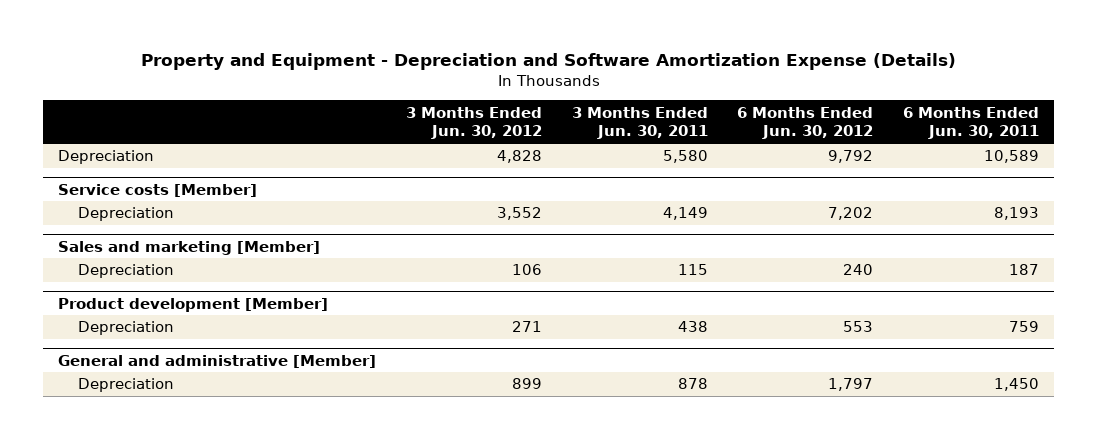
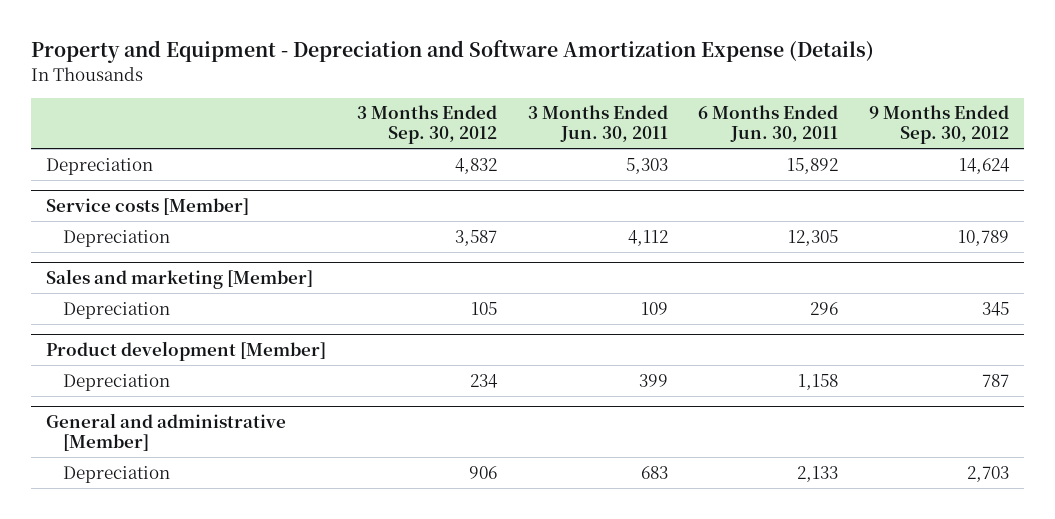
[406,106,543,140] 3 Months Ended Jun. 30, 2012 -> none
[737,106,874,140] 6 Months Ended Jun. 30, 2012 -> none
none -> [356,105,497,145] 3 Months Ended Sep. 30, 2012
none -> [868,105,1009,145] 9 Months Ended Sep. 30, 2012
[662,150,708,164] 5,580 -> [625,157,668,174] 5,303
[984,150,1040,164] 10,589 -> [787,157,839,174] 15,892
[662,207,708,221] 4,149 -> [627,229,668,246] 4,112
[994,207,1040,221] 8,193 -> [788,229,839,246] 12,305
[677,264,708,276] 115 -> [640,301,668,315] 109
[1009,264,1040,276] 187 -> [810,301,839,315] 296
[677,321,708,333] 438 -> [638,373,668,387] 399
[1009,321,1040,333] 759 -> [798,373,839,390] 1,158
[677,378,708,390] 878 -> [640,465,668,479] 683
[994,378,1040,392] 1,450 -> [797,465,839,482] 2,133

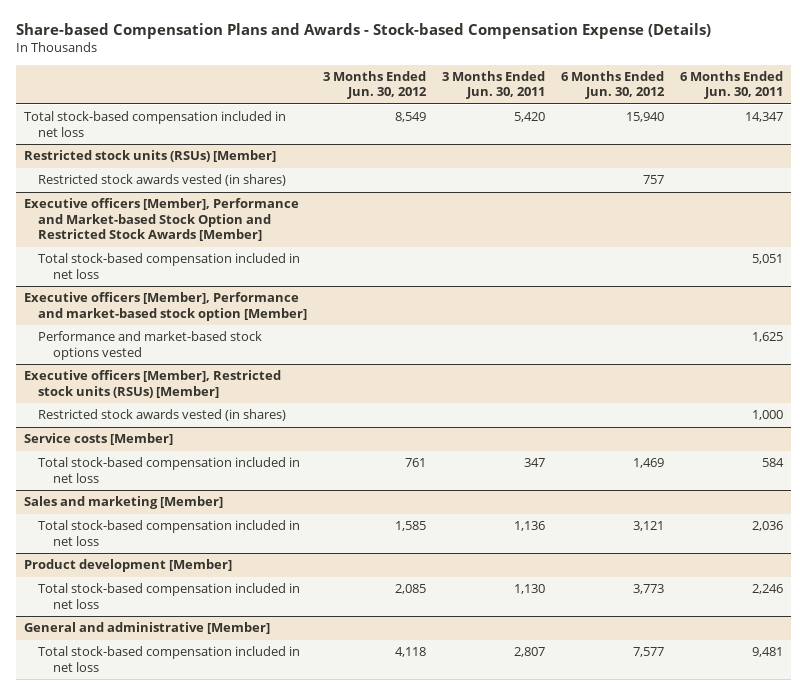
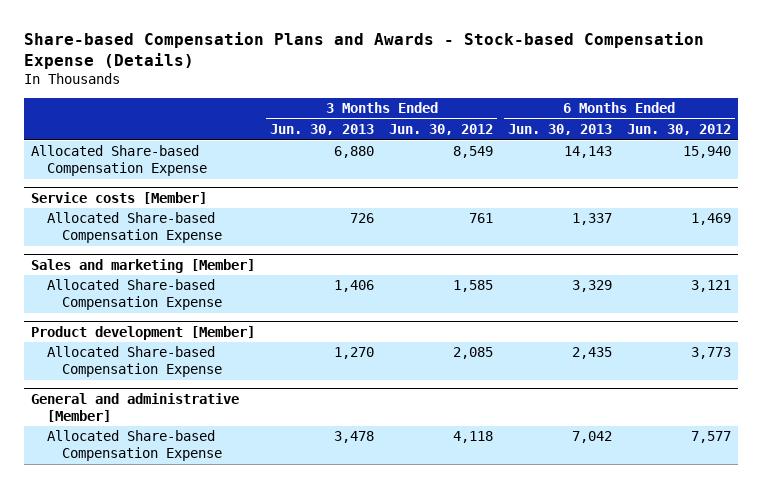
[442,70,546,100] 3 Months Ended Jun. 30, 2011 -> none
[679,70,783,100] 6 Months Ended Jun. 30, 2011 -> none
none -> [270,124,375,136] Jun. 30, 2013
none -> [507,124,612,136] Jun. 30, 2013
[23,150,276,163] Restricted stock units (RSUs) [Member] -> none
[38,174,287,187] Restricted stock awards vested (in shares) -> none
[23,198,299,242] Executive officers [Member], Performance and Market-based Stock Option and Restricted Stock Awards [Member] -> none
[38,253,301,279] Total stock-based compensation included in net loss -> none
[23,292,308,321] Executive officers [Member], Performance and market-based stock option [Member] -> none
[38,331,263,360] Performance and market-based stock options vested -> none
[23,370,281,398] Executive officers [Member], Restricted stock units (RSUs) [Member] -> none
[38,409,287,422] Restricted stock awards vested (in shares) -> none
[23,111,286,137] Total stock-based compensation included in net loss -> [31,145,207,177] Allocated Share-based Compensation Expense
[38,457,301,483] Total stock-based compensation included in net loss -> [46,212,223,244] Allocated Share-based Compensation Expense
[38,520,301,546] Total stock-based compensation included in net loss -> [46,279,223,311] Allocated Share-based Compensation Expense
[38,583,301,609] Total stock-based compensation included in net loss -> [46,346,223,378] Allocated Share-based Compensation Expense
[38,646,301,672] Total stock-based compensation included in net loss -> [46,430,223,462] Allocated Share-based Compensation Expense

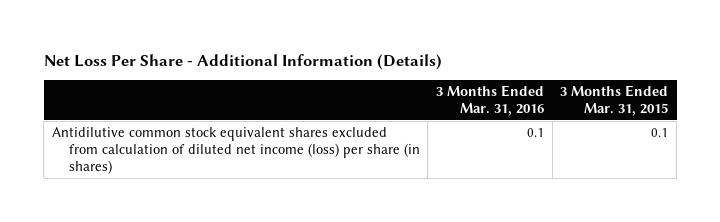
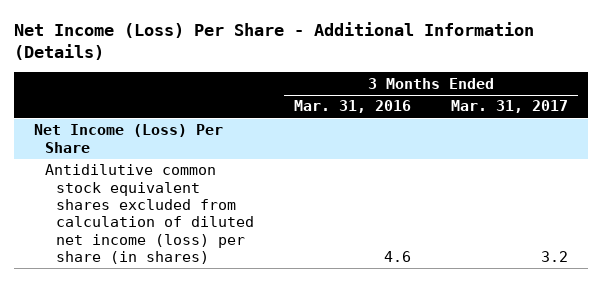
[43,54,442,71] Net Loss Per Share - Additional Information (Details) -> [13,21,534,61] Net Income (Loss) Per Share - Additional Information (Details)
[560,84,669,117] 3 Months Ended Mar. 31, 2015 -> none
none -> [450,100,568,114] Mar. 31, 2017
none -> [33,124,223,153] Net Income (Loss) Per Share
[527,127,545,137] 0.1 -> [383,250,411,262] 4.6

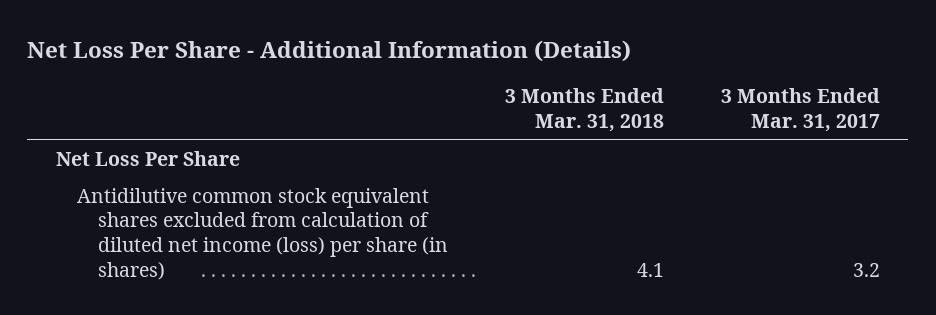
[13,21,534,61] Net Income (Loss) Per Share - Additional Information (Details) -> [27,39,632,62] Net Loss Per Share - Additional Information (Details)
[293,100,411,114] Mar. 31, 2016 -> none
none -> [504,87,664,132] 3 Months Ended Mar. 31, 2018
[33,124,223,153] Net Income (Loss) Per Share -> [55,150,240,166] Net Loss Per Share

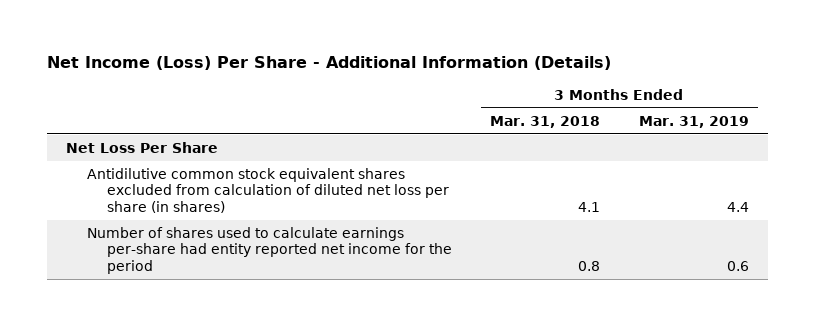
[27,39,632,62] Net Loss Per Share - Additional Information (Details) -> [47,56,612,71] Net Income (Loss) Per Share - Additional Information (Details)
[720,87,880,132] 3 Months Ended Mar. 31, 2017 -> none
none -> [638,115,749,128] Mar. 31, 2019
[76,187,448,280] Antidilutive common stock equivalent shares excluded from calculation of diluted net income (loss) per share (in shares) -> [86,167,449,214] Antidilutive common stock equivalent shares excluded from calculation of diluted net loss per share (in shares)
none -> [86,226,452,275] Number of shares used to calculate earnings per-share had entity reported net income for the period

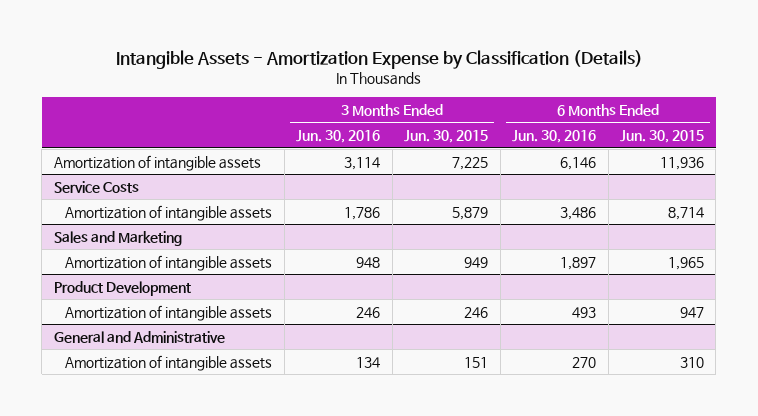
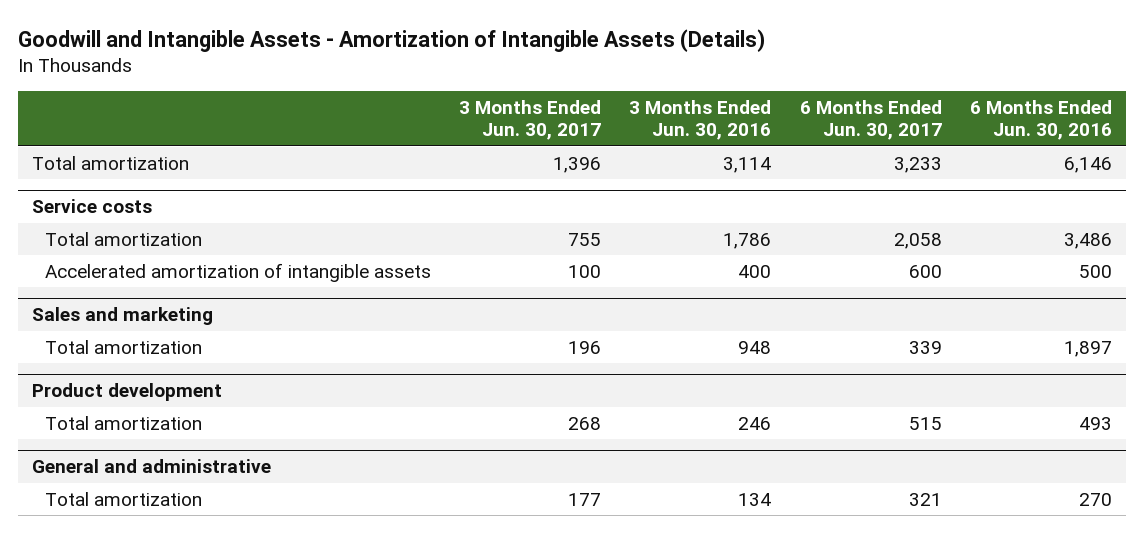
[115,49,643,69] Intangible Assets - Amortization Expense by Classification (Details) -> [17,28,765,52] Goodwill and Intangible Assets - Amortization of Intangible Assets (Details)
[404,130,489,144] Jun. 30, 2015 -> none
[620,130,705,144] Jun. 30, 2015 -> none
none -> [459,99,602,141] 3 Months Ended Jun. 30, 2017
none -> [799,99,942,141] 6 Months Ended Jun. 30, 2017
[53,154,261,171] Amortization of intangible assets -> [31,155,189,170] Total amortization
[53,180,139,193] Service Costs -> [31,199,152,214] Service costs
[65,204,273,221] Amortization of intangible assets -> [44,231,202,246] Total amortization
none -> [44,262,431,282] Accelerated amortization of intangible assets
[53,230,182,246] Sales and Marketing -> [31,307,213,326] Sales and marketing
[65,254,273,271] Amortization of intangible assets -> [44,339,202,354] Total amortization
[53,280,191,296] Product Development -> [31,383,222,402] Product development
[65,304,273,321] Amortization of intangible assets -> [44,415,202,430] Total amortization
[53,330,225,343] General and Administrative -> [31,459,271,474] General and administrative
[65,354,273,371] Amortization of intangible assets -> [44,491,202,506] Total amortization

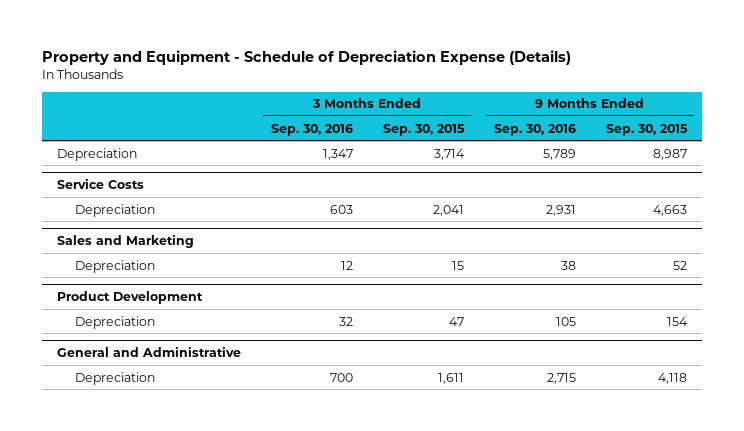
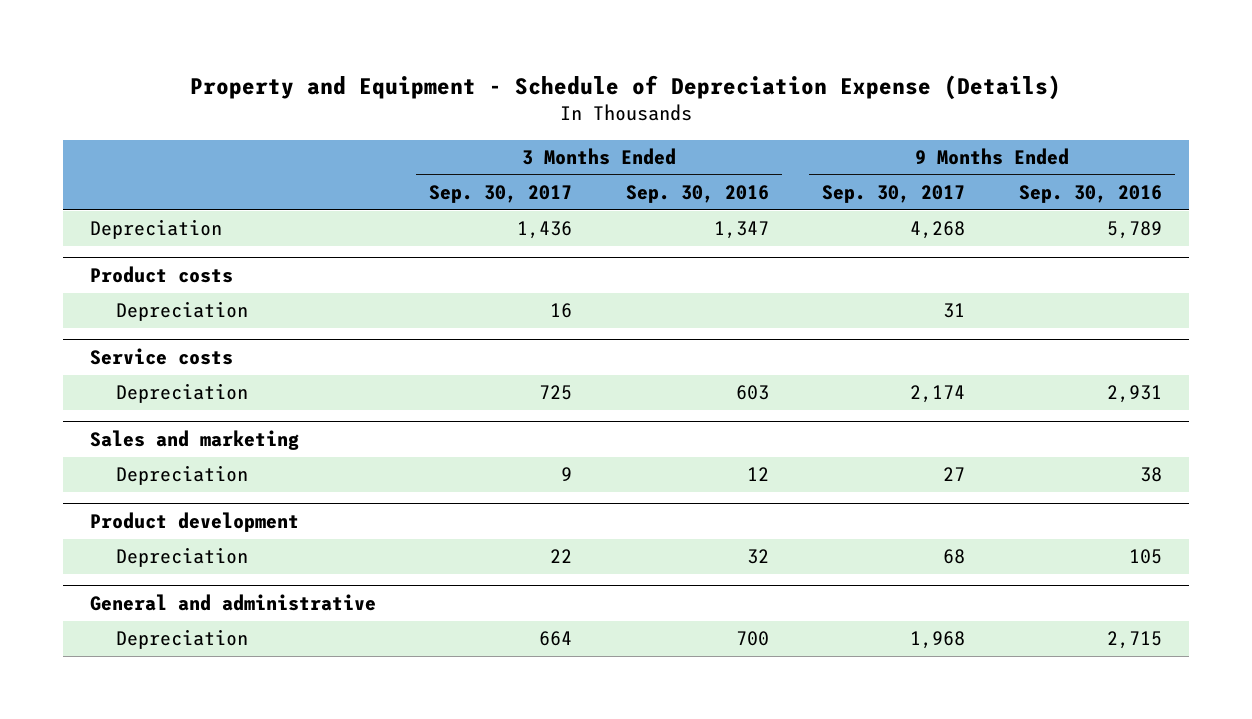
[382,123,465,136] Sep. 30, 2015 -> none
[605,123,688,136] Sep. 30, 2015 -> none
none -> [429,185,573,204] Sep. 30, 2017
none -> [822,185,966,204] Sep. 30, 2017
none -> [89,266,233,284] Product costs
none -> [115,301,248,322] Depreciation
[56,178,144,190] Service Costs -> [89,348,233,366] Service costs
[56,234,194,249] Sales and Marketing -> [89,430,299,451] Sales and marketing
[56,291,203,305] Product Development -> [89,512,299,533] Product development
[56,346,241,358] General and Administrative -> [89,594,376,612] General and administrative

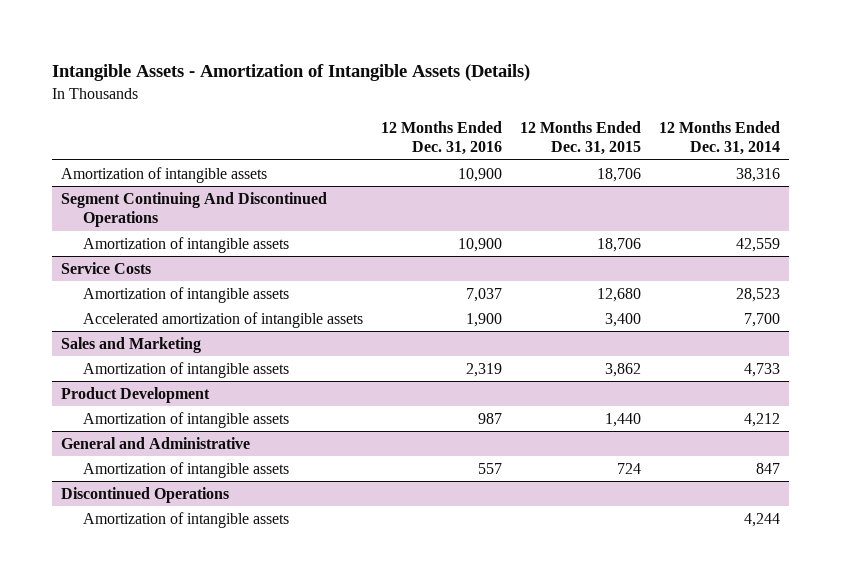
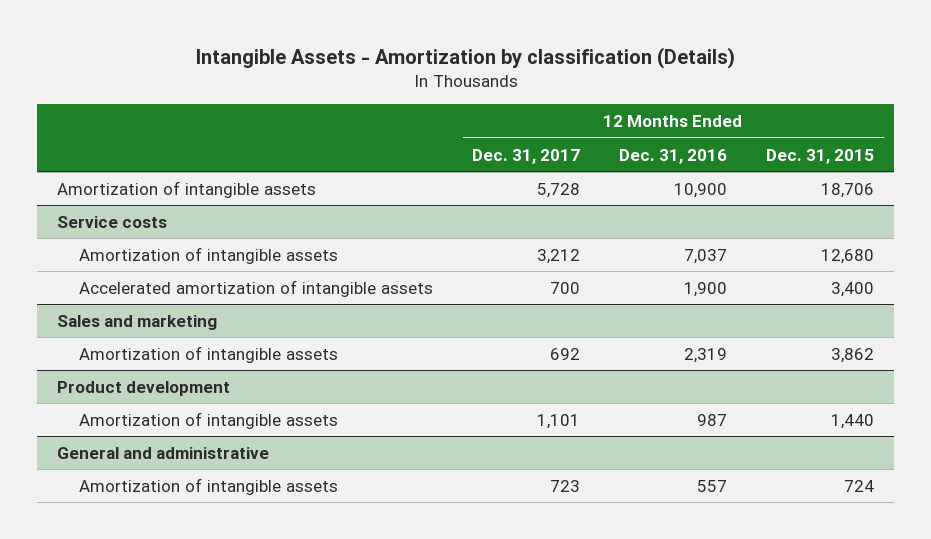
[52,64,531,82] Intangible Assets - Amortization of Intangible Assets (Details) -> [195,46,735,69] Intangible Assets - Amortization by classification (Details)
[659,120,781,156] 12 Months Ended Dec. 31, 2014 -> none
none -> [472,148,581,164] Dec. 31, 2017
[61,191,328,228] Segment Continuing And Discontinued Operations -> none
[83,236,290,253] Amortization of intangible assets -> none
[61,261,152,274] Service Costs -> [56,215,167,228] Service costs
[61,336,202,353] Sales and Marketing -> [56,314,217,330] Sales and marketing
[61,386,211,403] Product Development -> [56,380,230,396] Product development
[61,436,251,449] General and Administrative -> [56,446,269,459] General and administrative
[61,486,230,503] Discontinued Operations -> none
[83,511,290,528] Amortization of intangible assets -> none

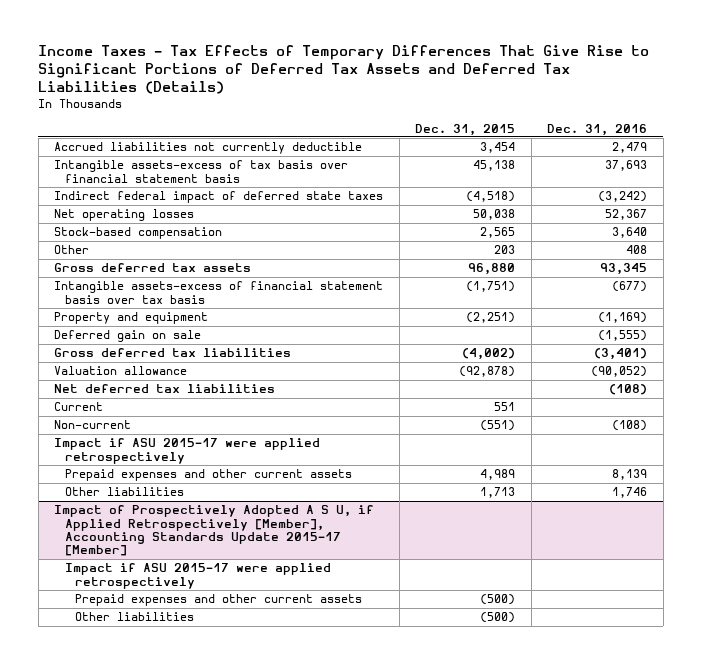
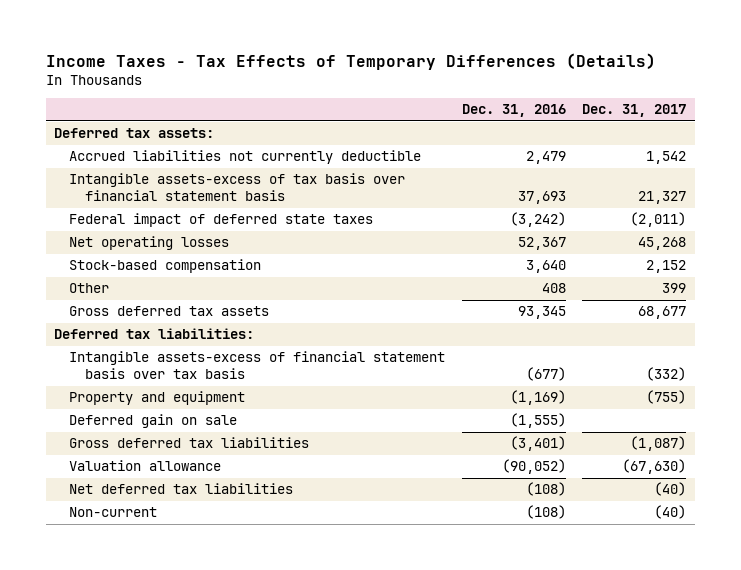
[38,45,650,95] Income Taxes - Tax Effects of Temporary Differences That Give Rise to Significant Portions of Deferred Tax Assets and Deferred Tax Liabilities (Details) -> [46,52,657,70] Income Taxes - Tax Effects of Temporary Differences (Details)
[415,123,516,136] Dec. 31, 2015 -> none
none -> [582,104,687,118] Dec. 31, 2017
none -> [54,128,215,139] Deferred tax assets:
[54,191,384,204] Indirect federal impact of deferred state taxes -> [69,213,374,228] Federal impact of deferred state taxes
none -> [54,328,255,340] Deferred tax liabilities:
[54,402,104,412] Current -> none
[54,438,321,464] Impact if ASU 2015-17 were applied retrospectively -> none
[64,469,352,482] Prepaid expenses and other current assets -> none
[64,487,184,497] Other liabilities -> none
[54,505,375,557] Impact of Prospectively Adopted A S U, if Applied Retrospectively [Member], Accounting Standards Update 2015-17 [Member] -> none
[64,563,331,589] Impact if ASU 2015-17 were applied retrospectively -> none
[74,594,362,607] Prepaid expenses and other current assets -> none
[74,612,194,622] Other liabilities -> none

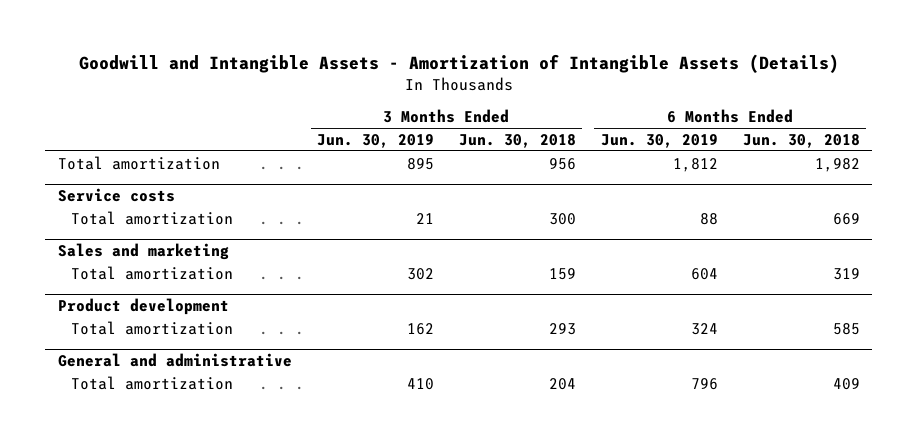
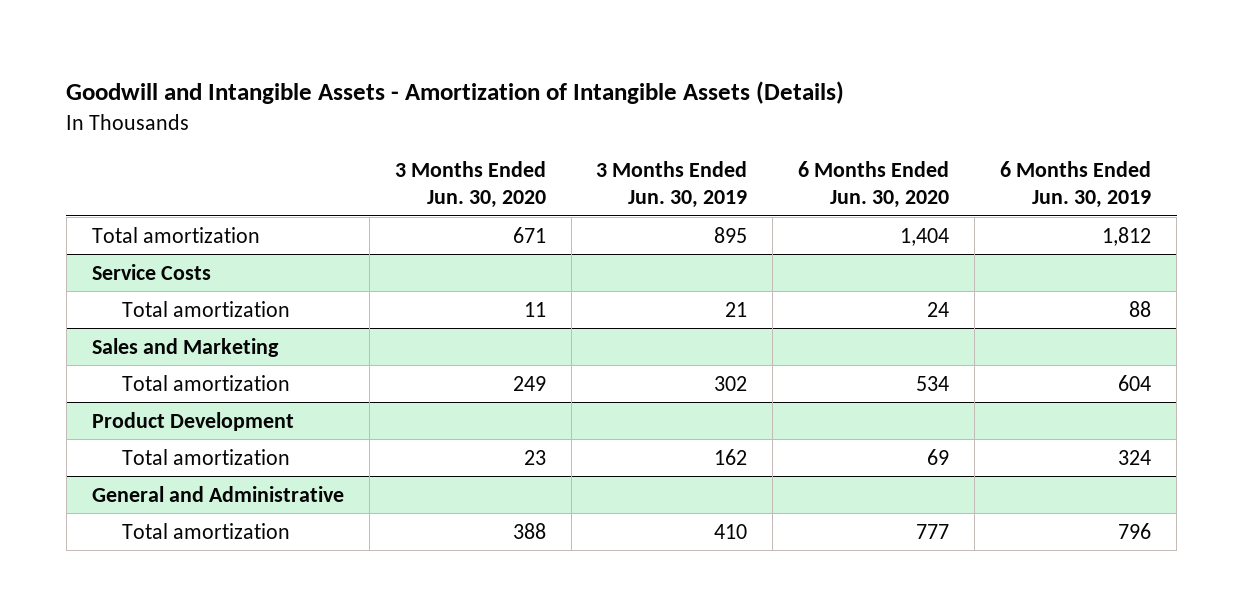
[458,133,576,148] Jun. 30, 2018 -> none
[742,133,860,148] Jun. 30, 2018 -> none
none -> [394,161,546,209] 3 Months Ended Jun. 30, 2020
none -> [798,161,950,209] 6 Months Ended Jun. 30, 2020
[57,187,175,202] Service costs -> [91,263,211,280] Service Costs
[57,242,229,260] Sales and marketing -> [91,337,279,357] Sales and Marketing
[57,297,229,315] Product development -> [91,411,294,431] Product Development
[57,352,292,367] General and administrative -> [91,485,344,502] General and Administrative

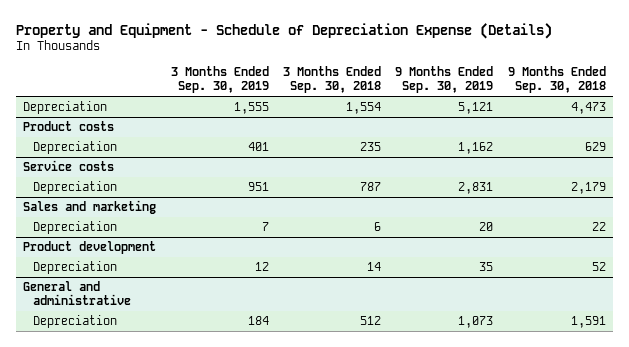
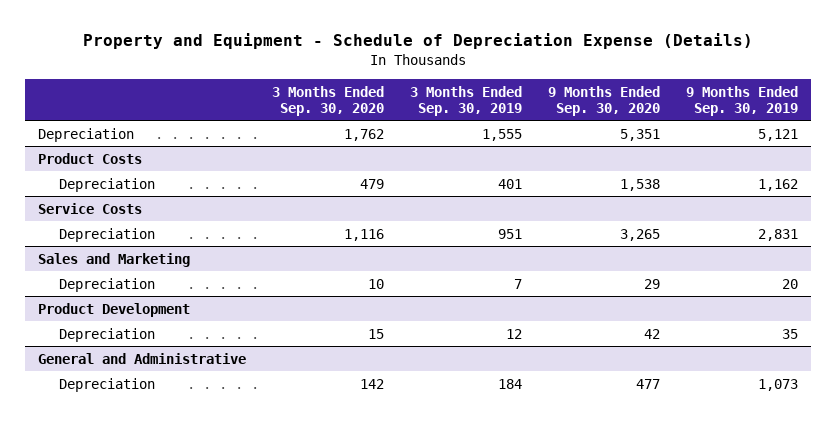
[283,66,382,94] 3 Months Ended Sep. 30, 2018 -> none
[507,66,606,94] 9 Months Ended Sep. 30, 2018 -> none
none -> [271,85,384,117] 3 Months Ended Sep. 30, 2020
none -> [547,85,660,117] 9 Months Ended Sep. 30, 2020
[23,121,115,132] Product costs -> [37,152,142,164] Product Costs
[23,160,115,172] Service costs -> [37,202,142,214] Service Costs
[23,200,157,215] Sales and marketing -> [37,252,190,267] Sales and Marketing
[23,241,157,255] Product development -> [37,302,190,317] Product Development
[23,281,131,306] General and administrative -> [37,352,246,364] General and Administrative

